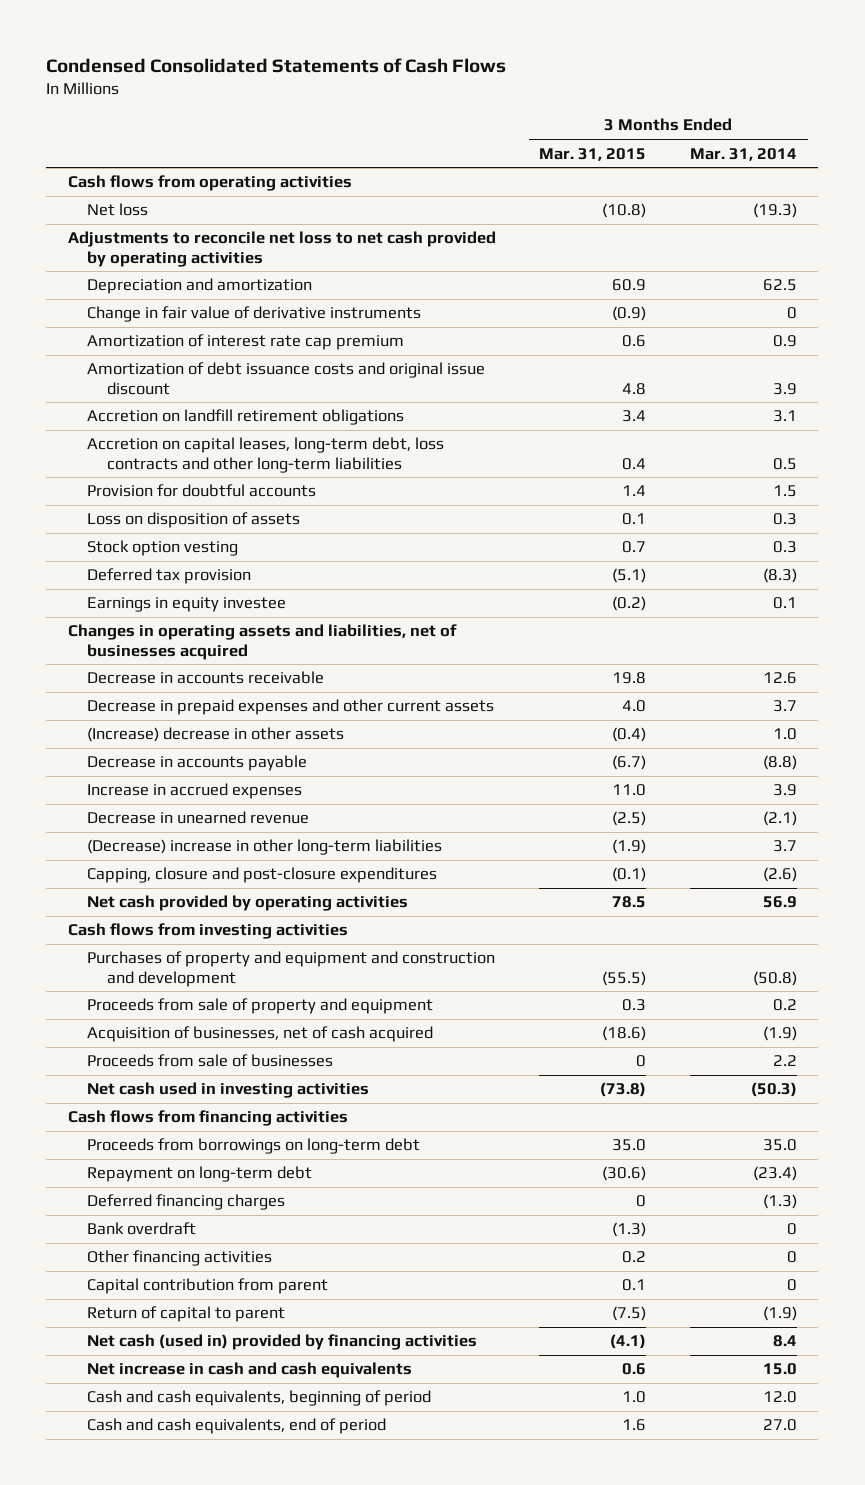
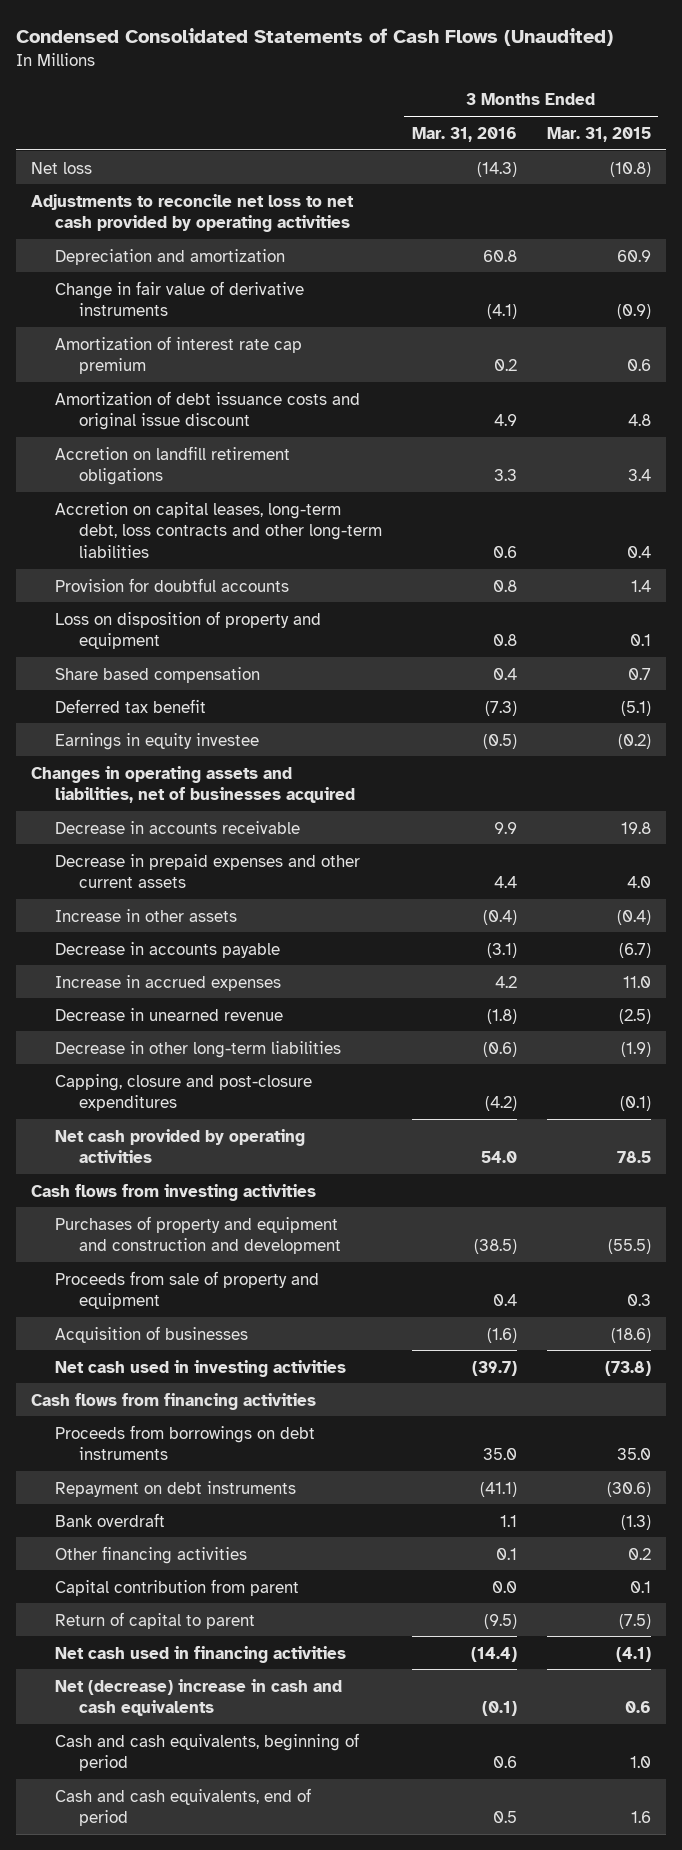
[46,58,507,74] Condensed Consolidated Statements of Cash Flows -> [16,27,614,46] Condensed Consolidated Statements of Cash Flows (Unaudited)
[689,147,797,161] Mar. 31, 2014 -> none
none -> [411,126,517,142] Mar. 31, 2016
[68,175,353,192] Cash flows from operating activities -> none
[87,512,301,529] Loss on disposition of assets -> [55,610,322,650] Loss on disposition of property and equipment
[87,540,239,557] Stock option vesting -> [55,666,261,683] Share based compensation
[87,568,252,585] Deferred tax provision -> [55,698,207,713] Deferred tax benefit
[87,727,345,743] (Increase) decrease in other assets -> [55,908,238,922] Increase in other assets
[87,839,443,856] (Decrease) increase in other long-term liabilities -> [55,1040,342,1058] Decrease in other long-term liabilities
[87,1054,334,1068] Proceeds from sale of businesses -> none
[87,1026,434,1043] Acquisition of businesses, net of cash acquired -> [55,1325,249,1343] Acquisition of businesses
[87,1194,286,1211] Deferred financing charges -> none
[87,1138,421,1155] Proceeds from borrowings on long-term debt -> [55,1424,316,1461] Proceeds from borrowings on debt instruments
[87,1166,313,1183] Repayment on long-term debt -> [55,1480,297,1497] Repayment on debt instruments
[87,1334,478,1351] Net cash (used in) provided by financing activities -> [55,1645,347,1663] Net cash used in financing activities
[87,1362,413,1379] Net increase in cash and cash equivalents -> [55,1678,343,1717] Net (decrease) increase in cash and cash equivalents

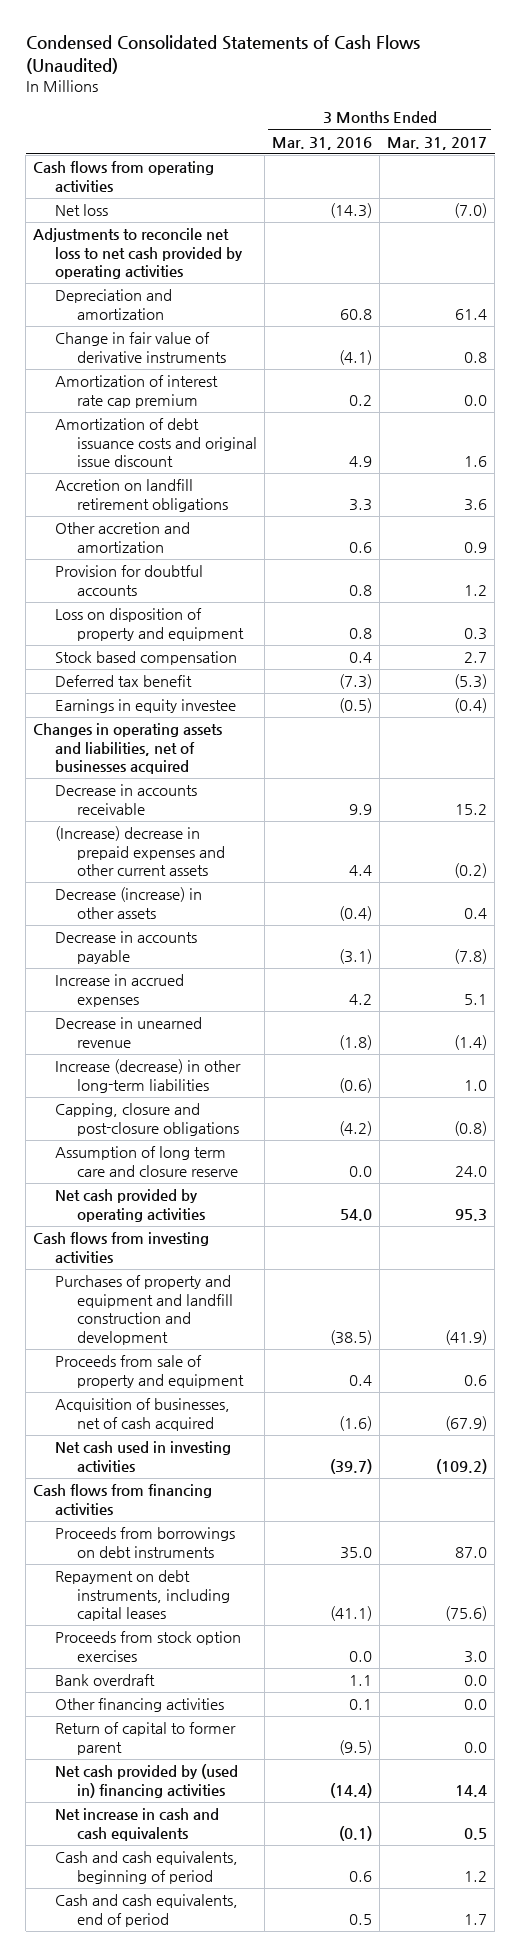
[546,126,651,142] Mar. 31, 2015 -> none
none -> [387,136,488,150] Mar. 31, 2017
none -> [33,161,215,192] Cash flows from operating activities
[55,501,382,559] Accretion on capital leases, long-term debt, loss contracts and other long-term liabilities -> none
none -> [55,522,191,553] Other accretion and amortization
[55,666,261,683] Share based compensation -> [55,651,238,666] Stock based compensation
[55,853,361,889] Decrease in prepaid expenses and other current assets -> [55,826,225,877] (Increase) decrease in prepaid expenses and other current assets
[55,908,238,922] Increase in other assets -> [55,887,203,919] Decrease (increase) in other assets
[55,1040,342,1058] Decrease in other long-term liabilities -> [55,1059,242,1093] Increase (decrease) in other long-term liabilities
[55,1073,313,1112] Capping, closure and post-closure expenditures -> [55,1103,239,1136] Capping, closure and post-closure obligations
none -> [55,1146,238,1177] Assumption of long term care and closure reserve
[55,1215,341,1255] Purchases of property and equipment and construction and development -> [55,1275,233,1345] Purchases of property and equipment and landfill construction and development
[55,1325,249,1343] Acquisition of businesses -> [55,1398,231,1431] Acquisition of businesses, net of cash acquired
[55,1480,297,1497] Repayment on debt instruments -> [55,1570,230,1622] Repayment on debt instruments, including capital leases
none -> [55,1631,242,1662] Proceeds from stock option exercises
[55,1578,300,1596] Capital contribution from parent -> none
[55,1611,256,1629] Return of capital to parent -> [55,1722,237,1755] Return of capital to former parent
[55,1645,347,1663] Net cash used in financing activities -> [55,1764,239,1798] Net cash provided by (used in) financing activities
[55,1678,343,1717] Net (decrease) increase in cash and cash equivalents -> [55,1808,220,1841] Net increase in cash and cash equivalents

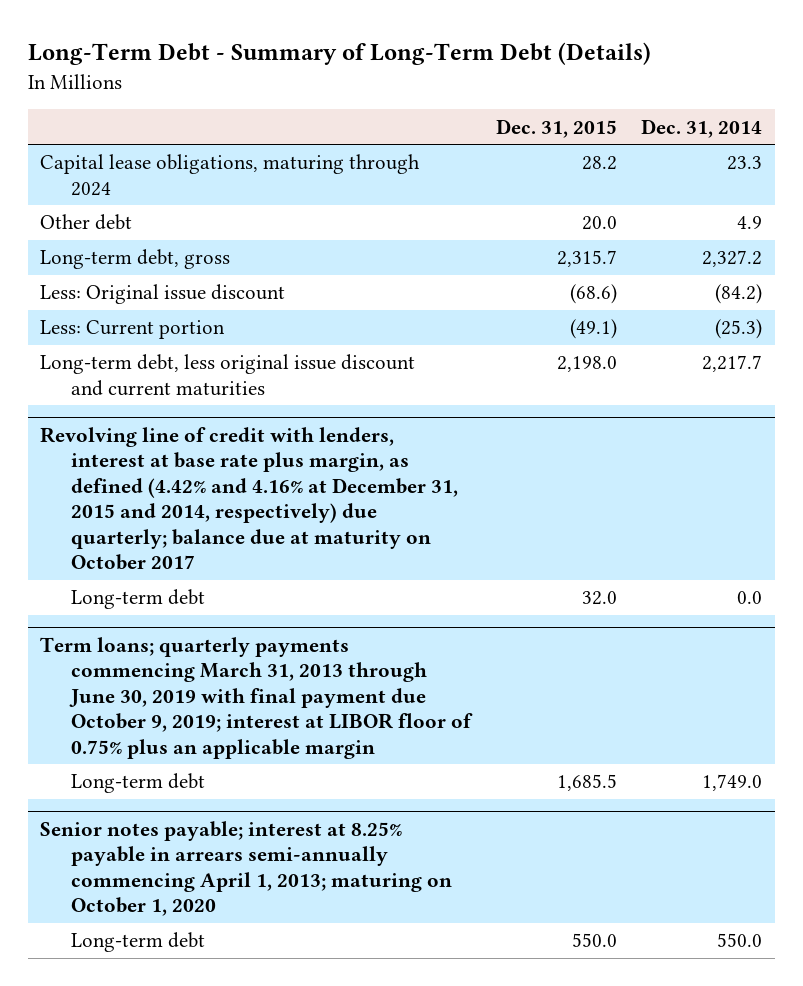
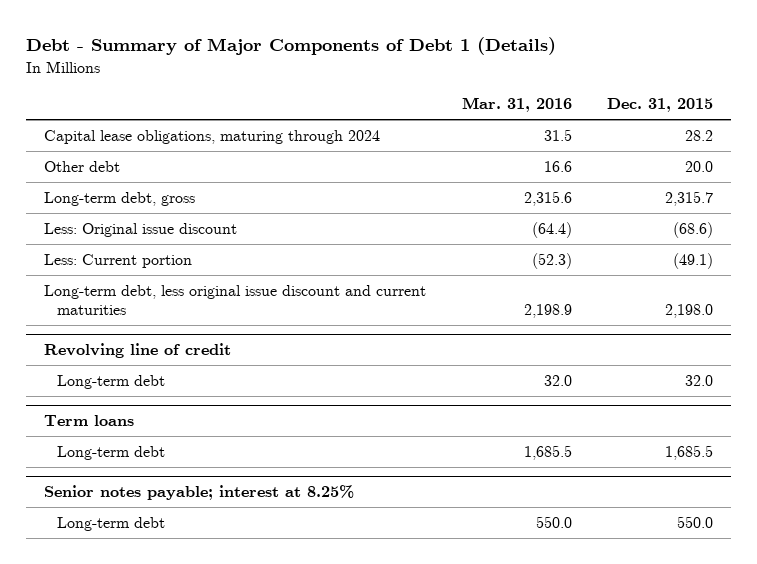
[28,42,652,66] Long-Term Debt - Summary of Long-Term Debt (Details) -> [26,37,557,56] Debt - Summary of Major Components of Debt 1 (Details)
[641,118,763,138] Dec. 31, 2014 -> none
none -> [461,97,572,113] Mar. 31, 2016
[40,426,459,571] Revolving line of credit with lenders, interest at base rate plus margin, as defined (4.42% and 4.16% at December 31, 2015 and 2014, respectively) due quarterly; balance due at maturity on October 2017 -> [44,343,232,359] Revolving line of credit
[40,636,474,759] Term loans; quarterly payments commencing March 31, 2013 through June 30, 2019 with final payment due October 9, 2019; interest at LIBOR floor of 0.75% plus an applicable margin -> [44,415,135,427] Term loans
[40,820,453,917] Senior notes payable; interest at 8.25% payable in arrears semi-annually commencing April 1, 2013; maturing on October 1, 2020 -> [44,485,355,501] Senior notes payable; interest at 8.25%

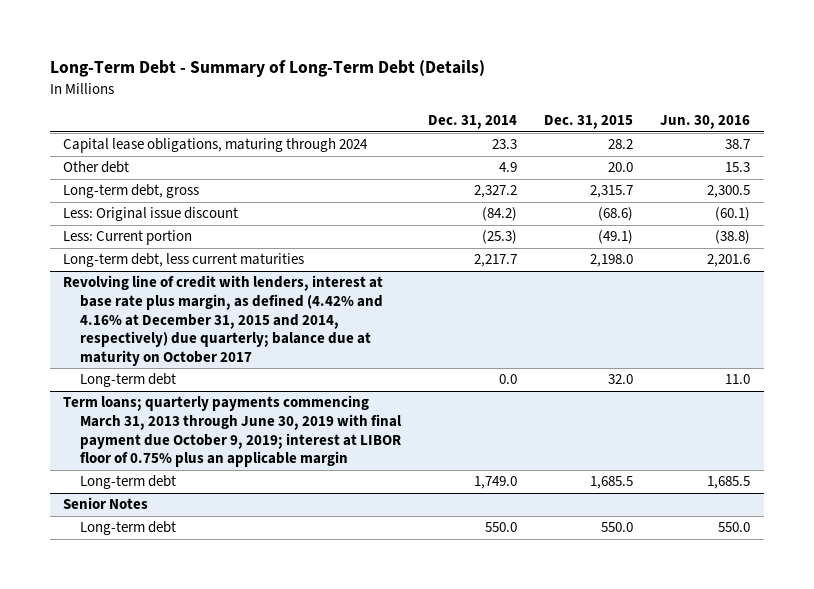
[26,37,557,56] Debt - Summary of Major Components of Debt 1 (Details) -> [49,60,485,78] Long-Term Debt - Summary of Long-Term Debt (Details)
[461,97,572,113] Mar. 31, 2016 -> none
none -> [428,115,518,130] Dec. 31, 2014
none -> [660,115,751,130] Jun. 30, 2016
[44,343,232,359] Revolving line of credit -> none
[44,284,427,315] Long-term debt, less original issue discount and current maturities -> [63,253,305,268] Long-term debt, less current maturities
none -> [63,275,384,366] Revolving line of credit with lenders, interest at base rate plus margin, as defined (4.42% and 4.16% at December 31, 2015 and 2014, respectively) due quarterly; balance due at maturity on October 2017
[44,415,135,427] Term loans -> none
none -> [63,395,402,468] Term loans; quarterly payments commencing March 31, 2013 through June 30, 2019 with final payment due October 9, 2019; interest at LIBOR floor of 0.75% plus an applicable margin
[44,485,355,501] Senior notes payable; interest at 8.25% -> none
none -> [63,497,149,510] Senior Notes

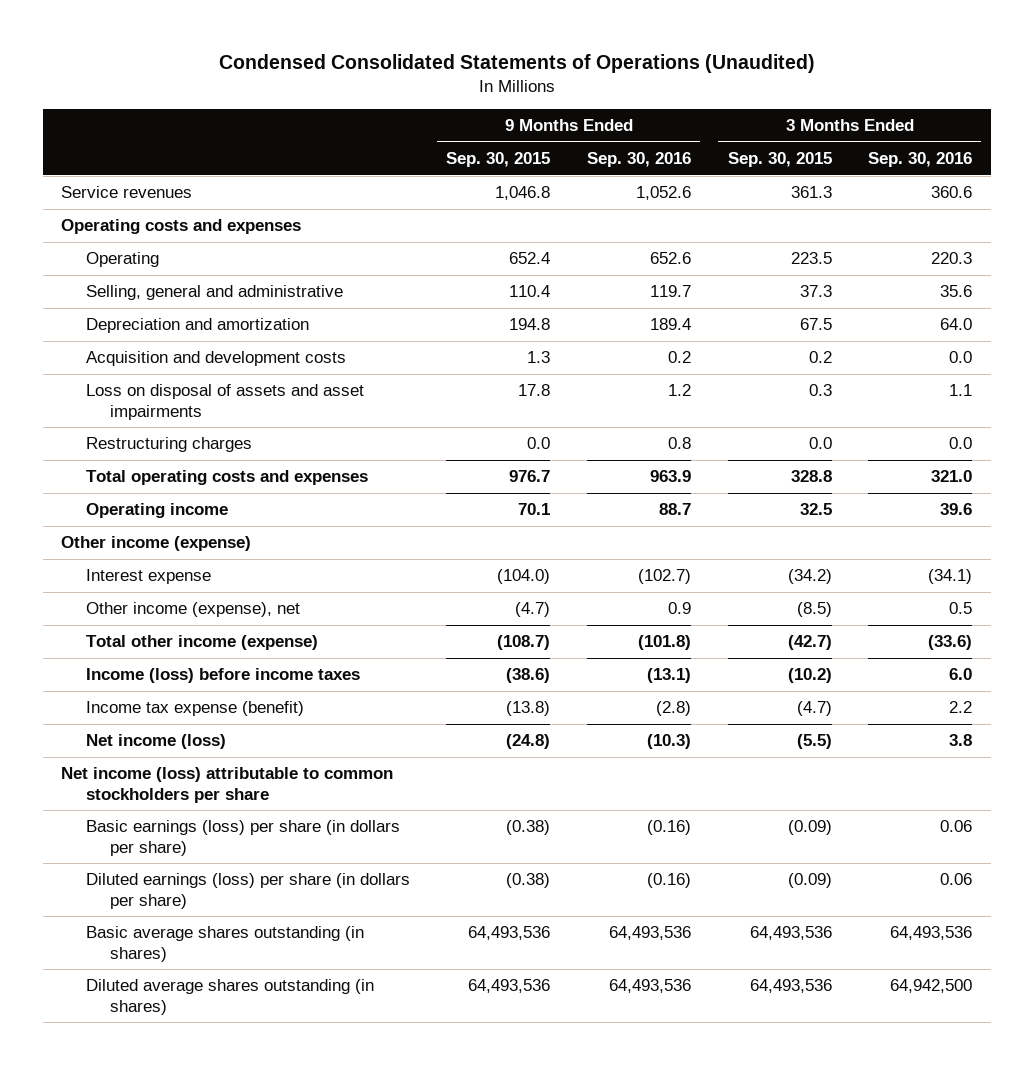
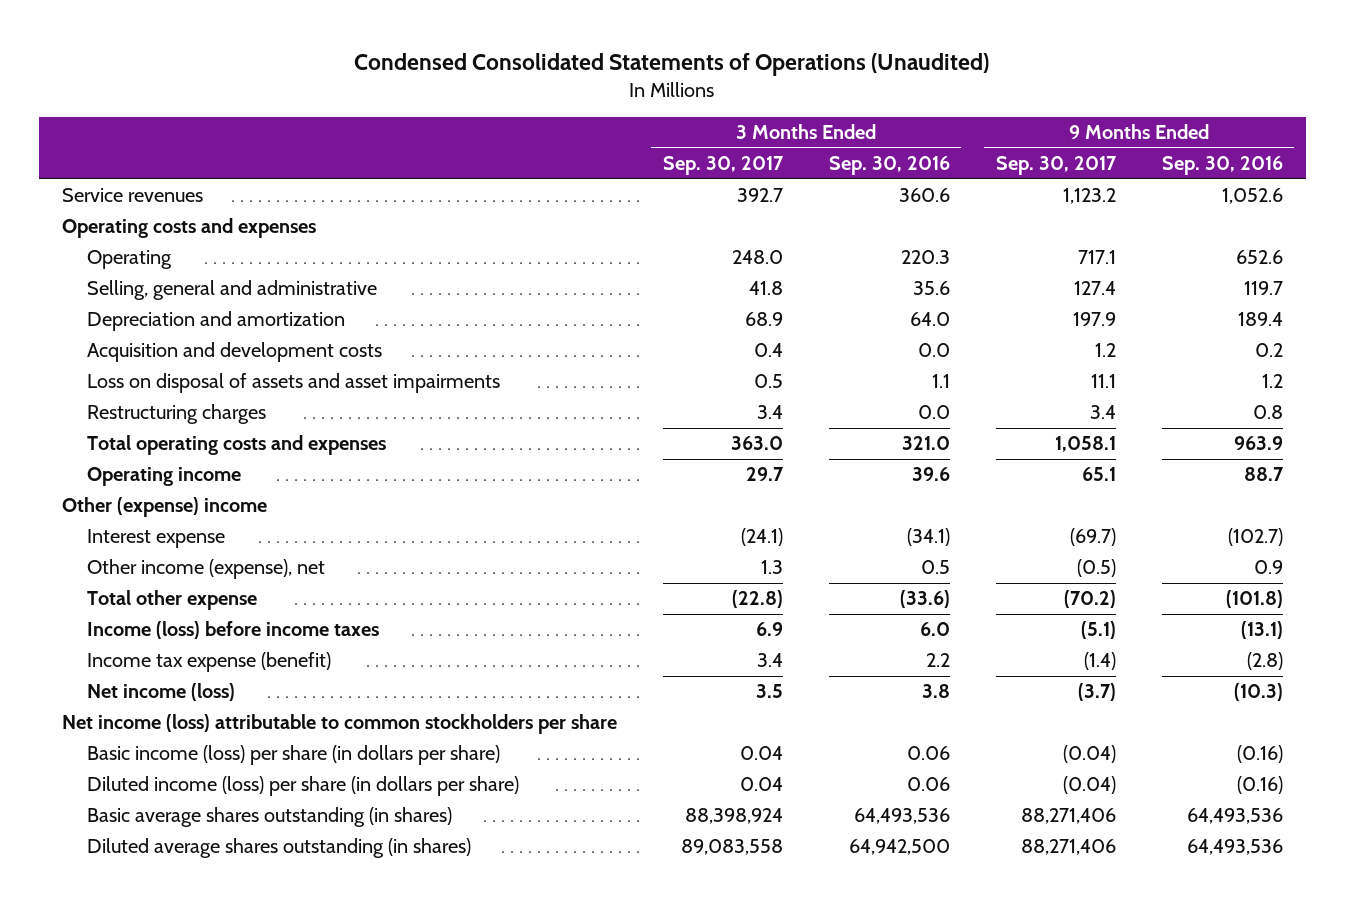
[446,152,551,168] Sep. 30, 2015 -> none
[727,152,832,168] Sep. 30, 2015 -> none
none -> [662,156,784,176] Sep. 30, 2017
none -> [995,156,1117,176] Sep. 30, 2017
[61,536,252,552] Other income (expense) -> [61,497,267,518] Other (expense) income
[85,635,318,651] Total other income (expense) -> [87,590,258,611] Total other expense
[85,820,400,856] Basic earnings (loss) per share (in dollars per share) -> [87,745,501,766] Basic income (loss) per share (in dollars per share)
[85,873,410,909] Diluted earnings (loss) per share (in dollars per share) -> [87,776,520,797] Diluted income (loss) per share (in dollars per share)

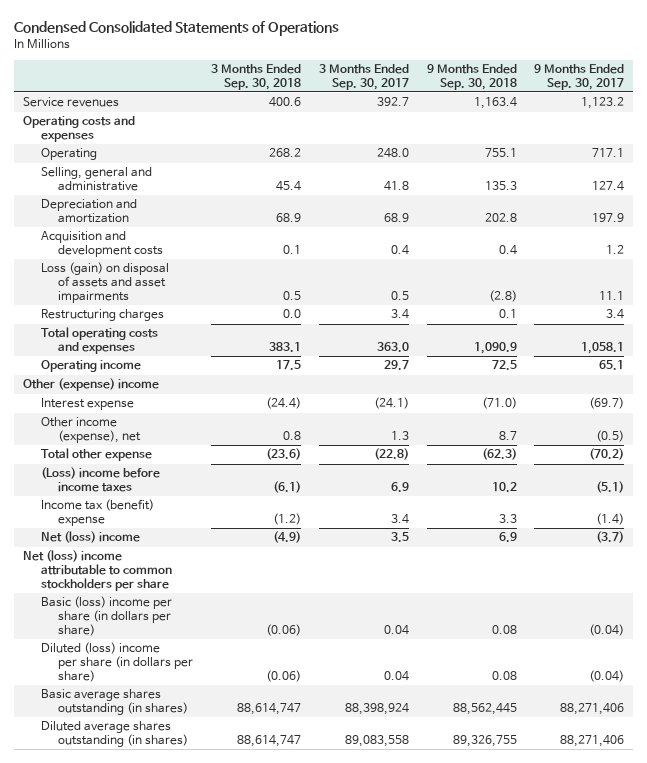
[354,52,990,76] Condensed Consolidated Statements of Operations (Unaudited) -> [14,21,340,37] Condensed Consolidated Statements of Operations
[828,156,950,176] Sep. 30, 2016 -> none
[1161,156,1283,176] Sep. 30, 2016 -> none
none -> [211,64,302,90] 3 Months Ended Sep. 30, 2018
none -> [426,64,517,90] 9 Months Ended Sep. 30, 2018
[87,373,501,394] Loss on disposal of assets and asset impairments -> [40,262,169,303] Loss (gain) on disposal of assets and asset impairments
[87,621,380,640] Income (loss) before income taxes -> [40,467,160,493] (Loss) income before income taxes
[87,652,332,673] Income tax expense (benefit) -> [40,499,154,527] Income tax (benefit) expense
[87,683,236,702] Net income (loss) -> [40,531,140,544] Net (loss) income
[61,714,617,735] Net income (loss) attributable to common stockholders per share -> [23,550,172,591] Net (loss) income attributable to common stockholders per share
[87,745,501,766] Basic income (loss) per share (in dollars per share) -> [40,596,172,636] Basic (loss) income per share (in dollars per share)
[87,776,520,797] Diluted income (loss) per share (in dollars per share) -> [40,642,194,682] Diluted (loss) income per share (in dollars per share)

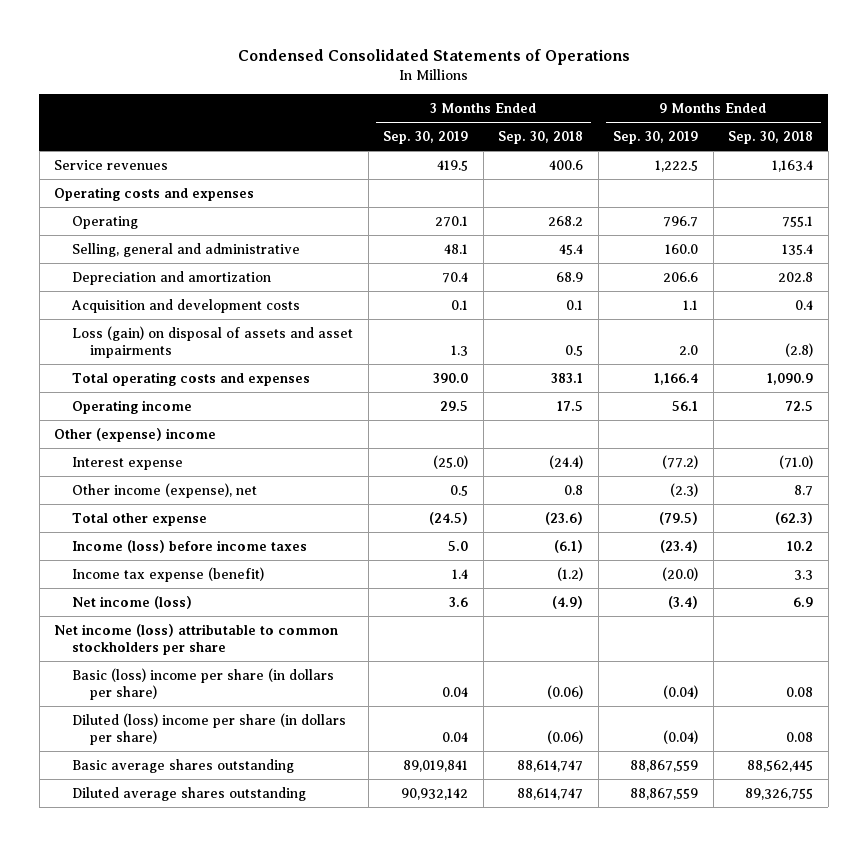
[318,64,409,90] 3 Months Ended Sep. 30, 2017 -> none
[534,64,625,90] 9 Months Ended Sep. 30, 2017 -> none
none -> [383,131,469,145] Sep. 30, 2019
none -> [613,131,699,145] Sep. 30, 2019
[484,181,517,191] 135.3 -> [782,243,814,255] 135.4
[40,309,164,322] Restructuring charges -> none
[40,467,160,493] (Loss) income before income taxes -> [72,539,308,553] Income (loss) before income taxes
[40,499,154,527] Income tax (benefit) expense -> [72,566,265,582] Income tax expense (benefit)
[40,531,140,544] Net (loss) income -> [72,595,193,609] Net income (loss)
[23,550,172,591] Net (loss) income attributable to common stockholders per share -> [54,623,339,656] Net income (loss) attributable to common stockholders per share
[40,689,189,716] Basic average shares outstanding (in shares) -> [72,758,295,773] Basic average shares outstanding
[40,721,189,748] Diluted average shares outstanding (in shares) -> [72,786,307,801] Diluted average shares outstanding

